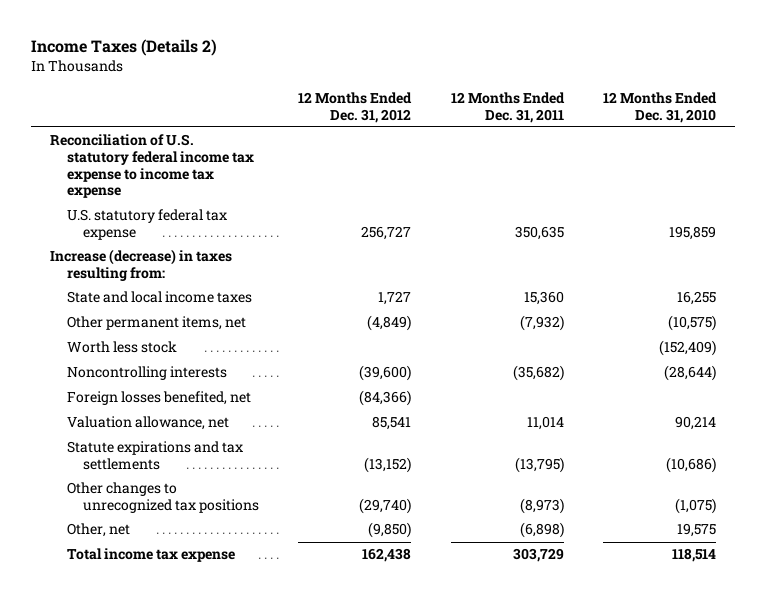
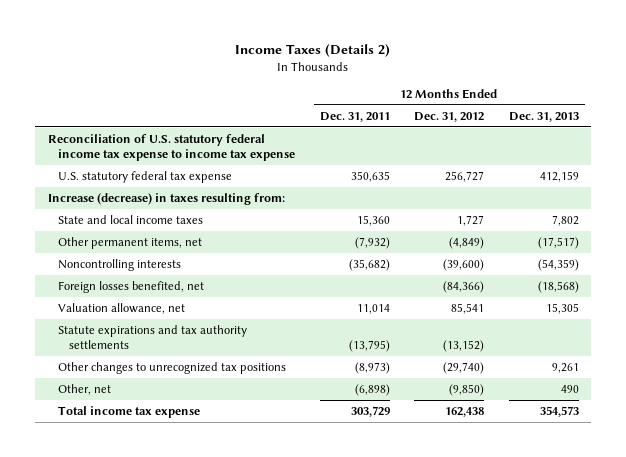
[602,91,717,123] 12 Months Ended Dec. 31, 2010 -> none
none -> [508,111,579,122] Dec. 31, 2013
[66,341,177,354] Worth less stock -> none
[66,441,243,471] Statute expirations and tax settlements -> [58,324,248,350] Statute expirations and tax authority settlements

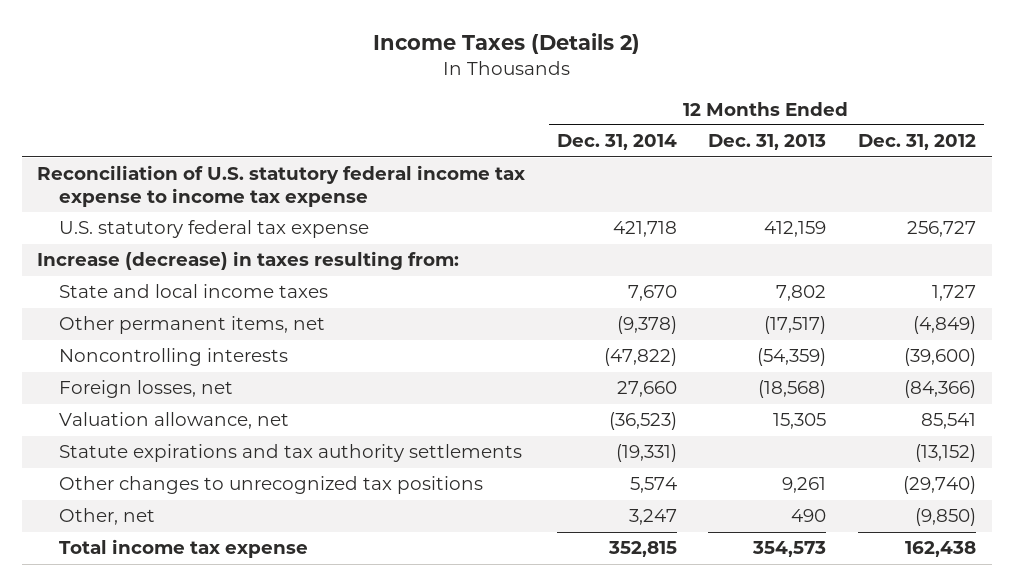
[319,111,390,122] Dec. 31, 2011 -> none
none -> [556,134,677,151] Dec. 31, 2014
[58,280,205,293] Foreign losses benefited, net -> [58,380,233,399] Foreign losses, net

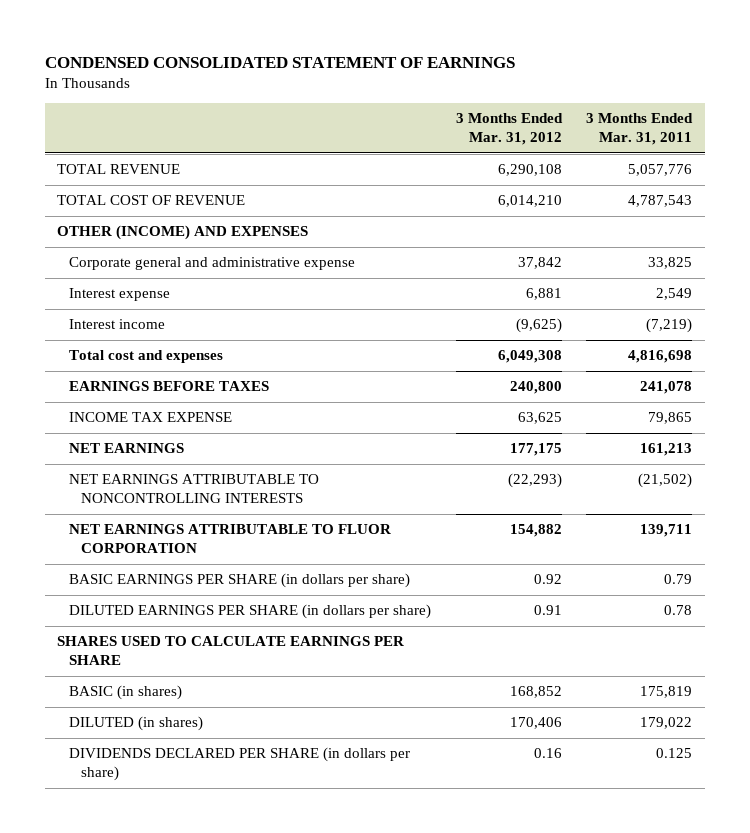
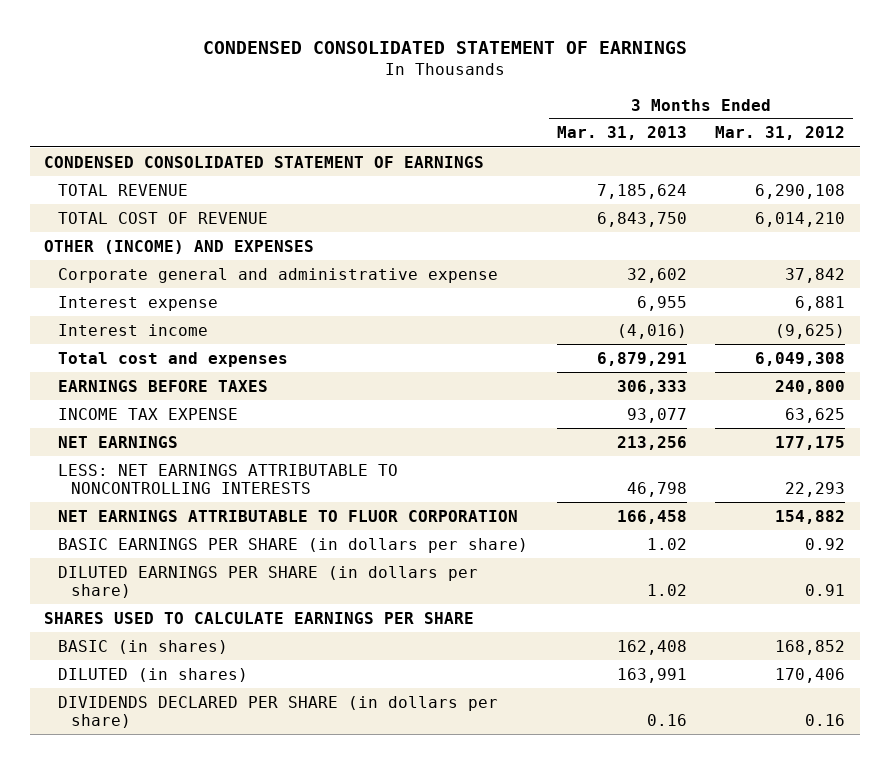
[586,113,694,146] 3 Months Ended Mar. 31, 2011 -> none
none -> [556,126,687,141] Mar. 31, 2013
none -> [44,155,485,168] CONDENSED CONSOLIDATED STATEMENT OF EARNINGS
[69,474,320,504] NET EARNINGS ATTRIBUTABLE TO NONCONTROLLING INTERESTS -> [57,463,398,495] LESS: NET EARNINGS ATTRIBUTABLE TO NONCONTROLLING INTERESTS
[507,473,562,489] (22,293) -> [785,482,846,498] 22,293

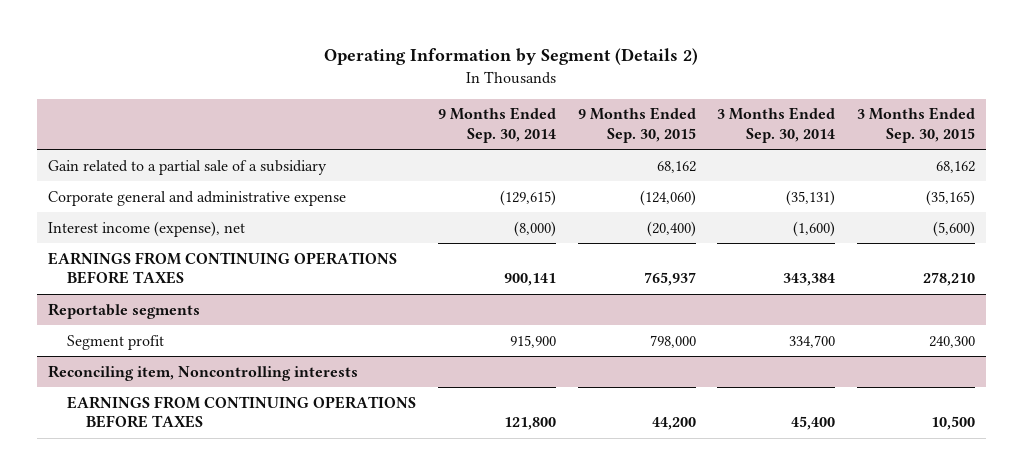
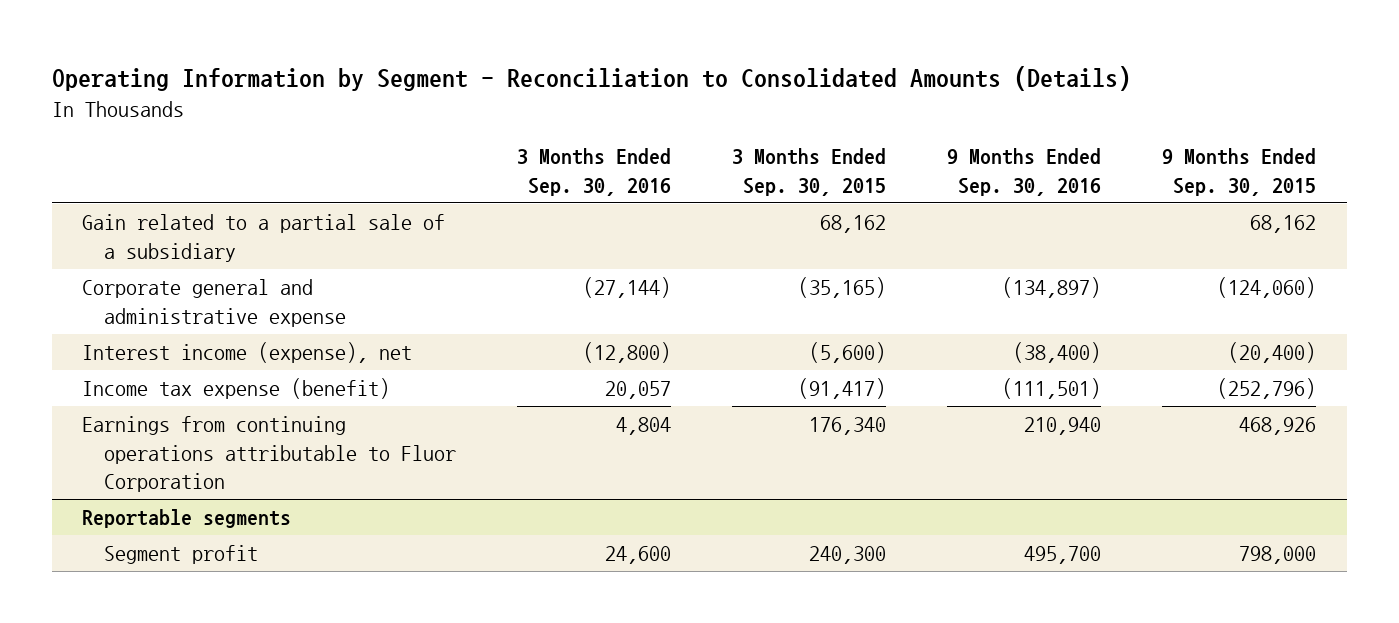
[324,48,699,66] Operating Information by Segment (Details 2) -> [51,66,1131,92] Operating Information by Segment - Reconciliation to Consolidated Amounts (Details)
[437,107,556,143] 9 Months Ended Sep. 30, 2014 -> none
[717,107,836,143] 3 Months Ended Sep. 30, 2014 -> none
none -> [517,147,672,196] 3 Months Ended Sep. 30, 2016
none -> [947,147,1102,196] 9 Months Ended Sep. 30, 2016
[47,251,397,285] EARNINGS FROM CONTINUING OPERATIONS BEFORE TAXES -> none
none -> [82,377,391,399] Income tax expense (benefit)
none -> [82,415,457,493] Earnings from continuing operations attributable to Fluor Corporation
[47,364,358,381] Reconciling item, Noncontrolling interests -> none
[66,395,416,429] EARNINGS FROM CONTINUING OPERATIONS BEFORE TAXES -> none

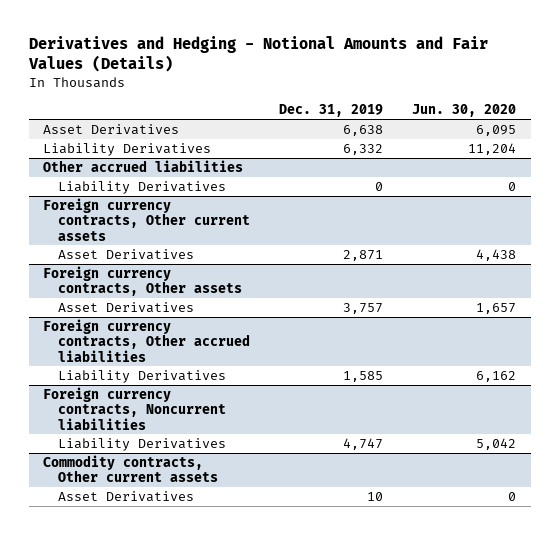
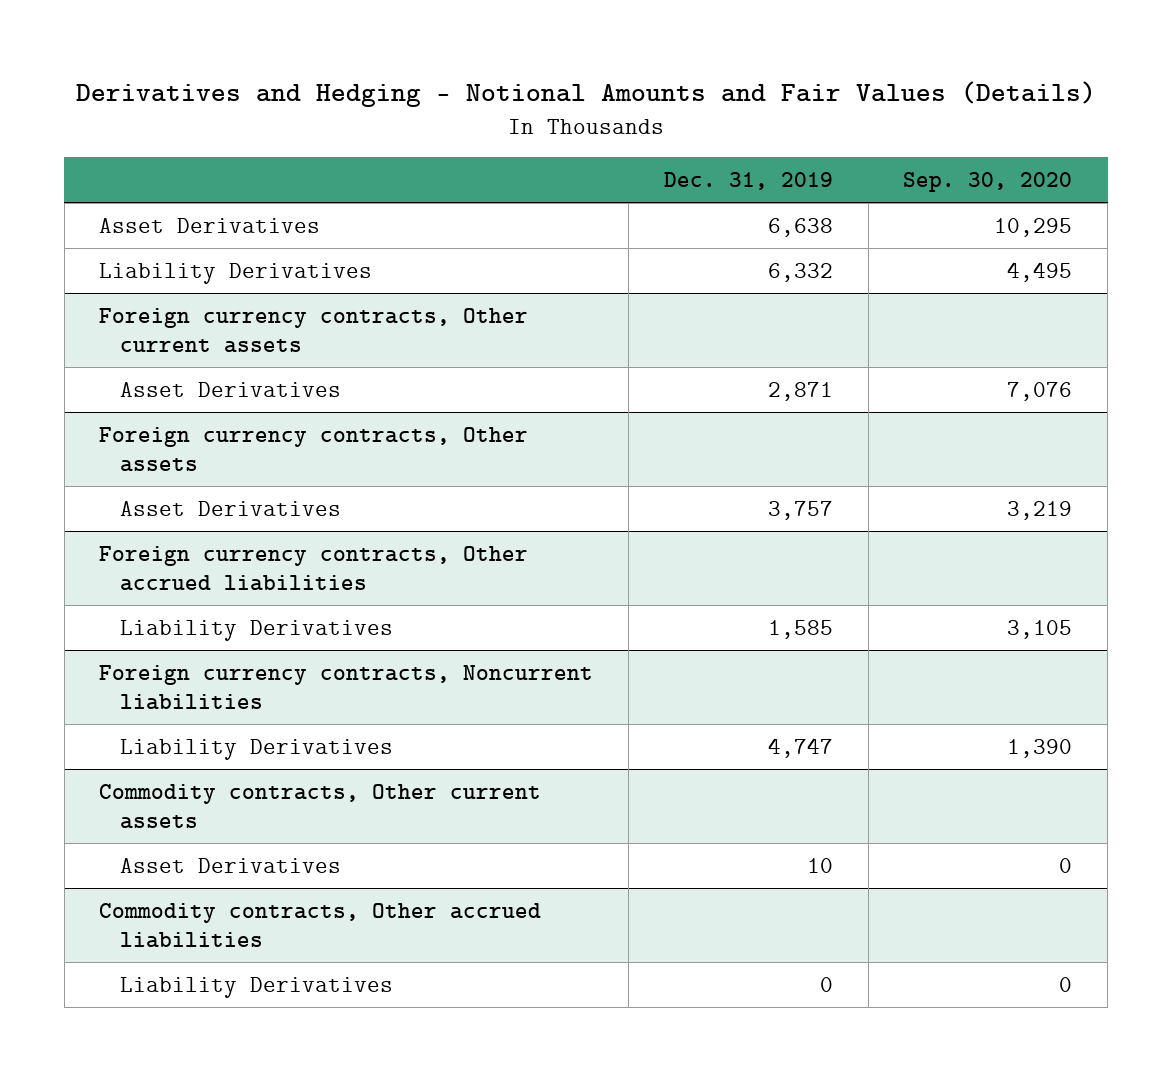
[412,104,517,118] Jun. 30, 2020 -> none
none -> [903,172,1073,193] Sep. 30, 2020
[43,159,244,172] Other accrued liabilities -> none
[58,180,227,194] Liability Derivatives -> none
none -> [99,902,542,948] Commodity contracts, Other accrued liabilities
none -> [119,976,393,998] Liability Derivatives

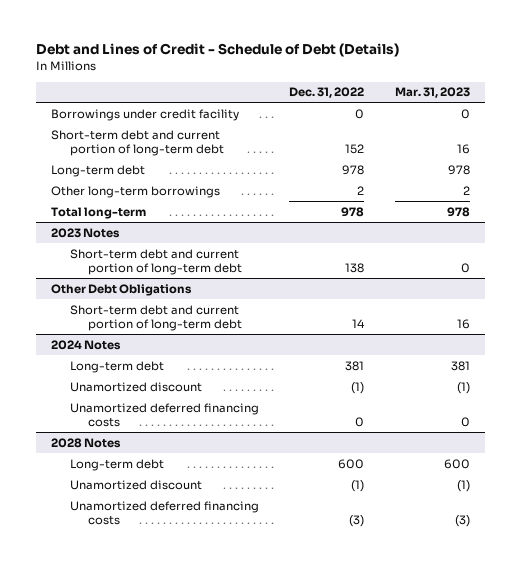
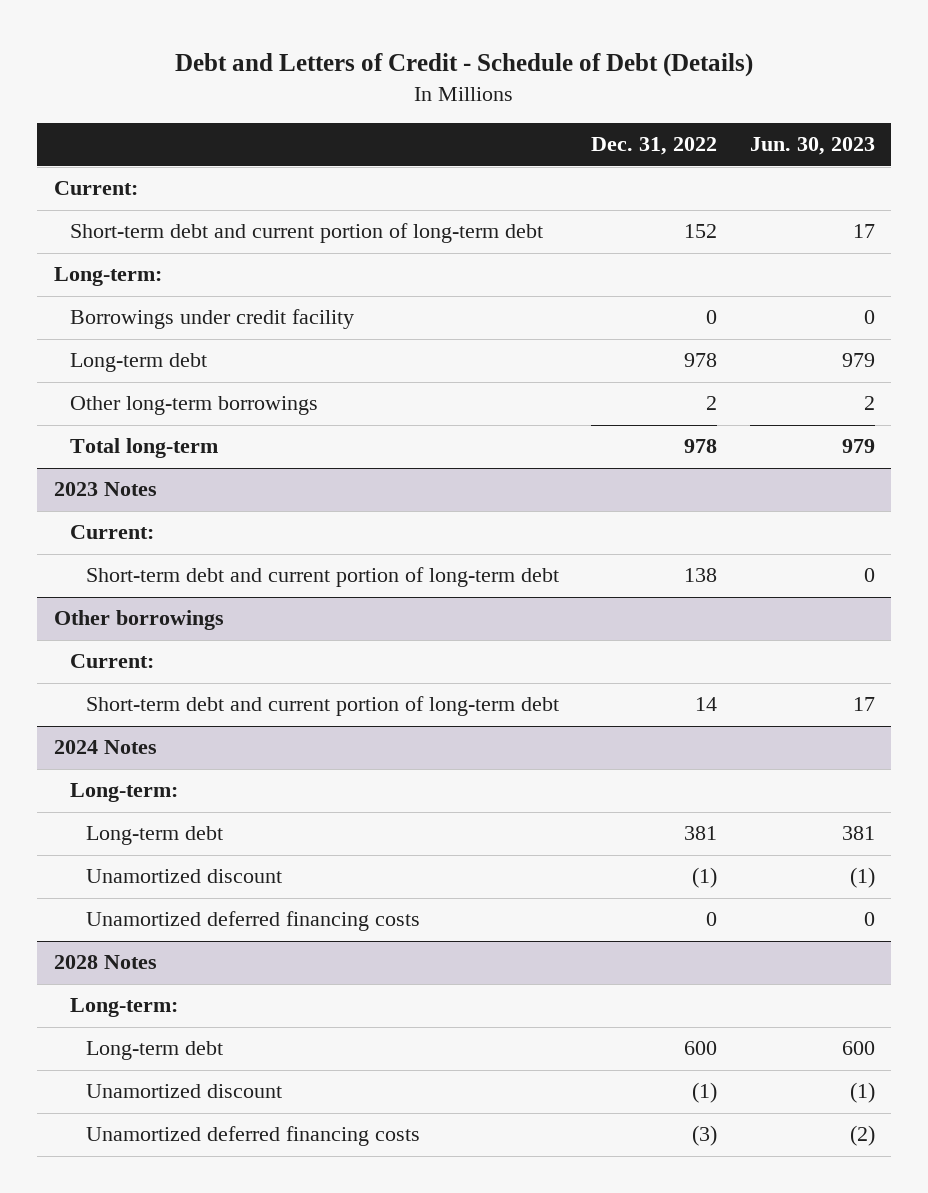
[36,43,400,58] Debt and Lines of Credit - Schedule of Debt (Details) -> [175,53,754,78] Debt and Letters of Credit - Schedule of Debt (Details)
[394,87,470,99] Mar. 31, 2023 -> none
none -> [749,137,875,156] Jun. 30, 2023
none -> [53,181,138,196] Current:
none -> [53,267,162,287] Long-term:
[51,108,240,121] Borrowings under credit facility -> [69,309,354,330] Borrowings under credit facility
none -> [69,525,154,540] Current:
[51,283,193,296] Other Debt Obligations -> [53,610,224,631] Other borrowings
none -> [69,654,154,669] Current:
none -> [69,783,178,803] Long-term:
none -> [69,998,178,1018] Long-term:

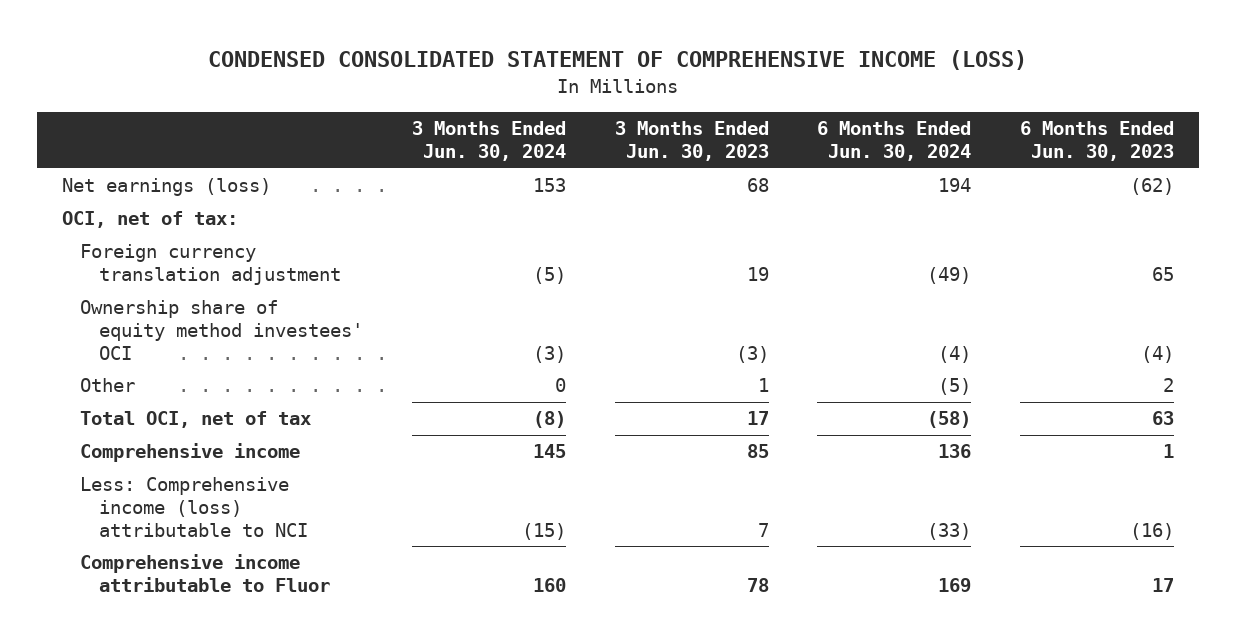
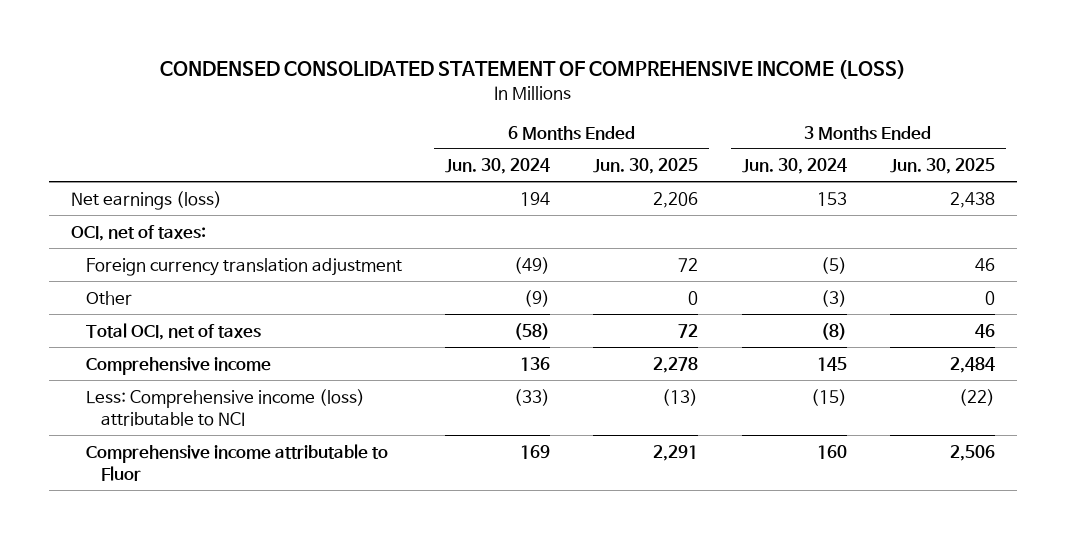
[614,121,769,162] 3 Months Ended Jun. 30, 2023 -> none
[1020,121,1175,162] 6 Months Ended Jun. 30, 2023 -> none
none -> [593,158,699,175] Jun. 30, 2025
none -> [889,158,995,175] Jun. 30, 2025
[61,211,238,229] OCI, net of tax: -> [70,224,206,241] OCI, net of taxes:
[80,300,363,360] Ownership share of equity method investees' OCI -> none
[554,378,566,393] 0 -> [820,289,847,307] (3)
[938,378,972,396] (5) -> [524,289,551,307] (9)
[80,411,312,429] Total OCI, net of tax -> [85,322,261,340] Total OCI, net of taxes

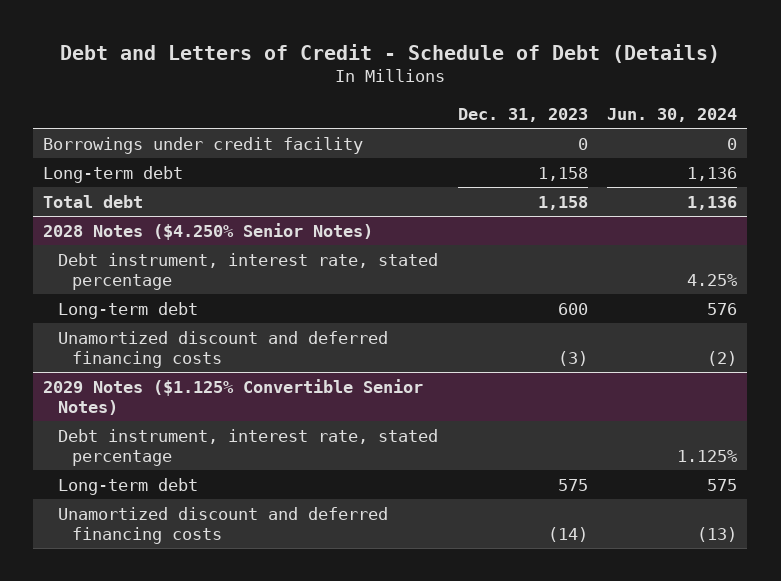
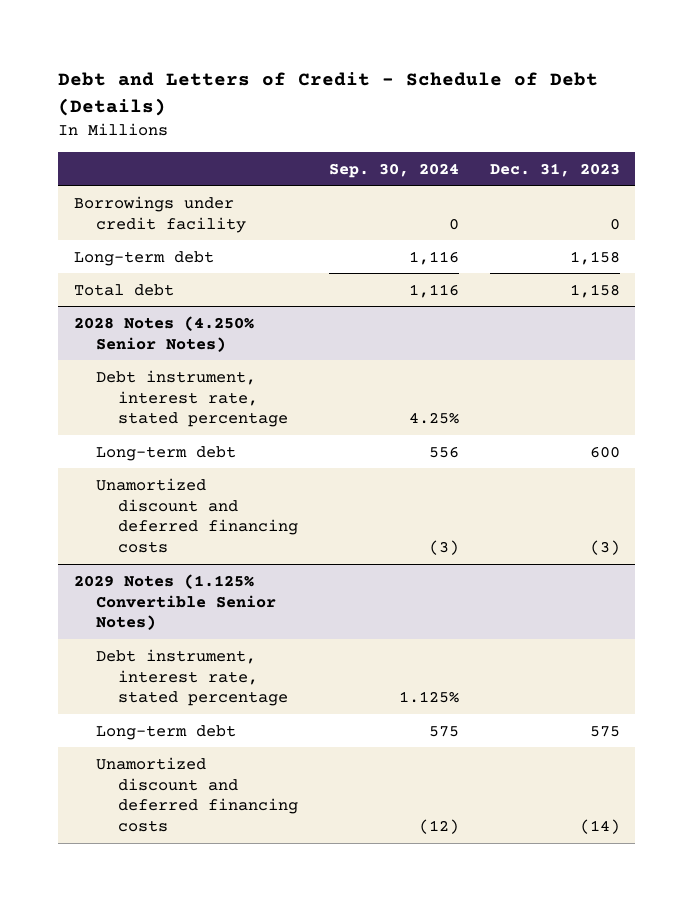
[607,108,738,123] Jun. 30, 2024 -> none
none -> [328,162,459,178] Sep. 30, 2024
[43,222,374,240] 2028 Notes ($4.250% Senior Notes) -> [73,315,254,352] 2028 Notes (4.250% Senior Notes)
[43,378,424,415] 2029 Notes ($1.125% Convertible Senior Notes) -> [73,573,276,631] 2029 Notes (1.125% Convertible Senior Notes)

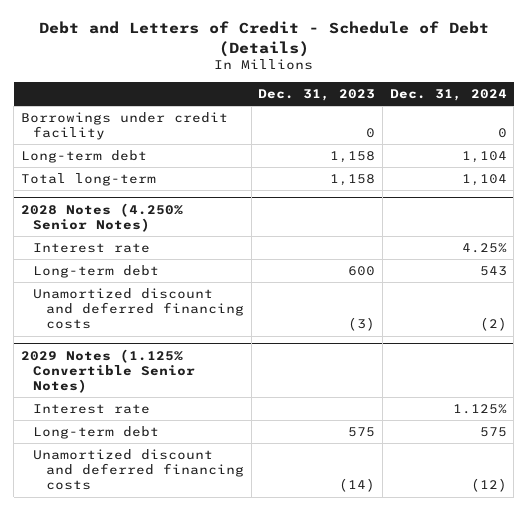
[328,162,459,178] Sep. 30, 2024 -> none
none -> [389,88,507,101] Dec. 31, 2024
[73,283,174,296] Total debt -> [20,172,156,186] Total long-term
[95,369,288,428] Debt instrument, interest rate, stated percentage -> [33,242,151,253] Interest rate
[95,648,288,707] Debt instrument, interest rate, stated percentage -> [33,403,151,414] Interest rate

